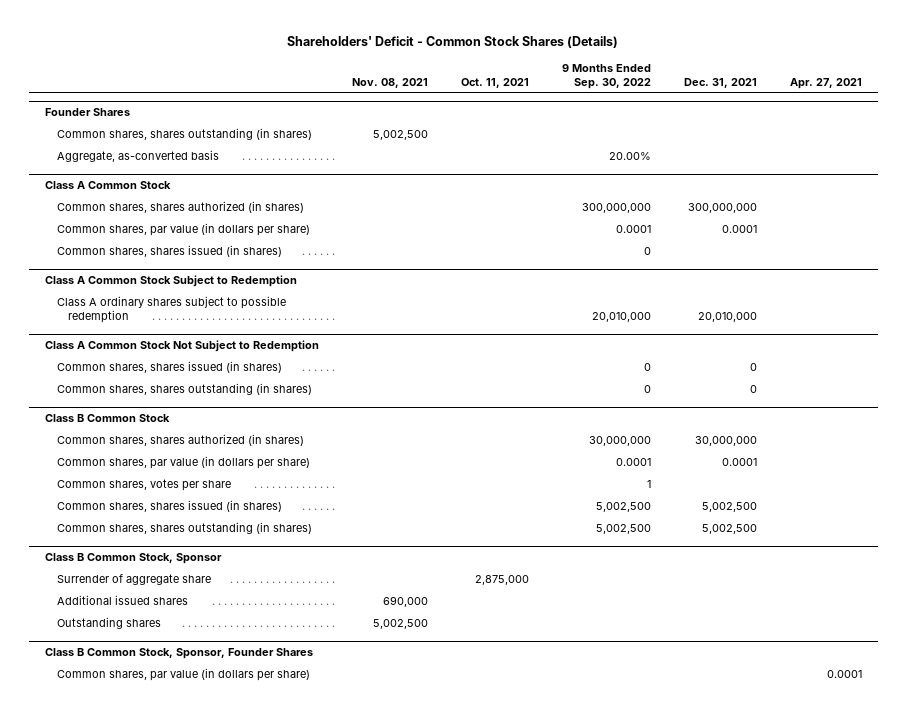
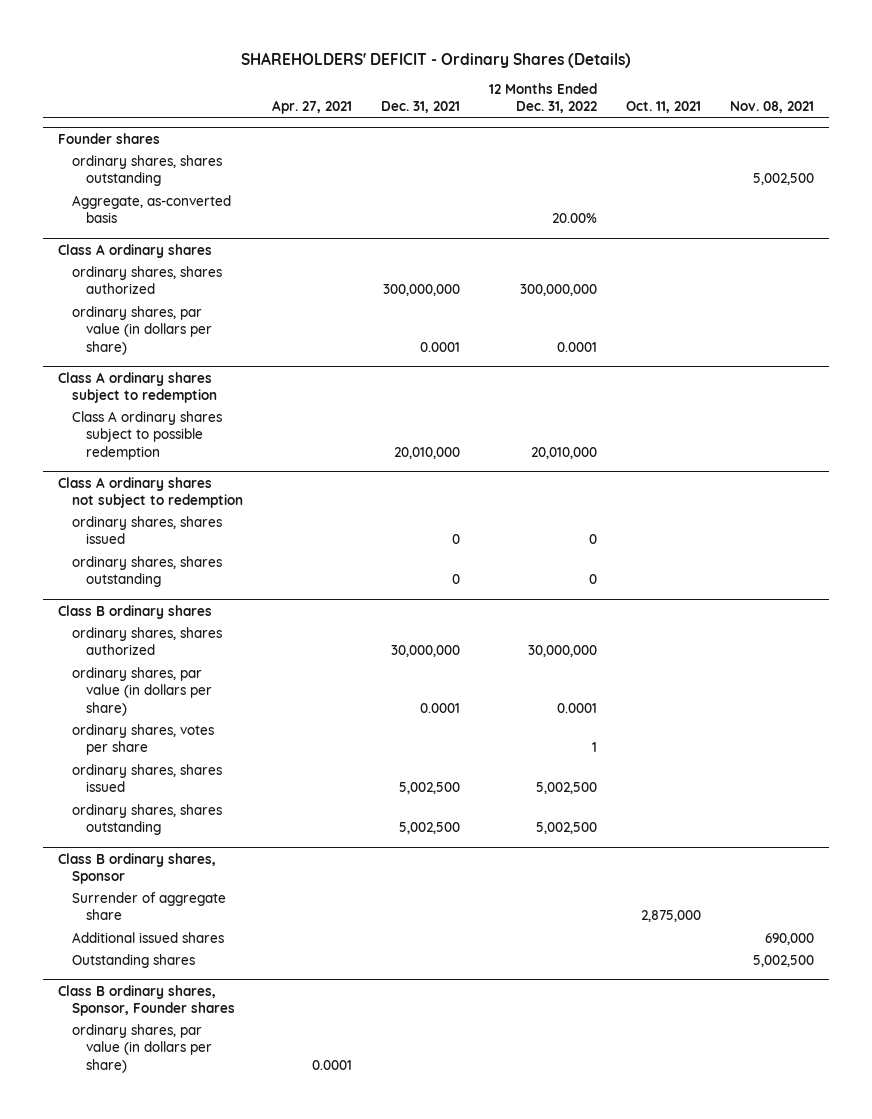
[287,35,619,48] Shareholders' Deficit - Common Stock Shares (Details) -> [240,51,631,68] SHAREHOLDERS' DEFICIT - Ordinary Shares (Details)
[561,63,651,89] 9 Months Ended Sep. 30, 2022 -> none
none -> [488,82,597,114] 12 Months Ended Dec. 31, 2022
[44,108,130,117] Founder Shares -> [57,132,160,144] Founder shares
[56,127,312,140] Common shares, shares outstanding (in shares) -> [71,154,222,187] ordinary shares, shares outstanding
[56,244,282,257] Common shares, shares issued (in shares) -> none
[44,181,171,190] Class A Common Stock -> [57,243,212,258] Class A ordinary shares
[56,200,304,213] Common shares, shares authorized (in shares) -> [71,265,222,295] ordinary shares, shares authorized
[56,222,310,236] Common shares, par value (in dollars per share) -> [71,305,212,355] ordinary shares, par value (in dollars per share)
[44,275,297,288] Class A Common Stock Subject to Redemption -> [57,371,217,403] Class A ordinary shares subject to redemption
[44,340,319,353] Class A Common Stock Not Subject to Redemption -> [57,476,243,508] Class A ordinary shares not subject to redemption
[56,360,282,373] Common shares, shares issued (in shares) -> [71,515,222,545] ordinary shares, shares issued
[56,382,312,395] Common shares, shares outstanding (in shares) -> [71,555,222,588] ordinary shares, shares outstanding
[44,414,170,423] Class B Common Stock -> [57,604,212,619] Class B ordinary shares
[56,433,304,446] Common shares, shares authorized (in shares) -> [71,626,222,656] ordinary shares, shares authorized
[56,455,310,469] Common shares, par value (in dollars per share) -> [71,666,212,716] ordinary shares, par value (in dollars per share)
[56,478,231,491] Common shares, votes per share -> [71,723,214,756] ordinary shares, votes per share
[56,499,282,512] Common shares, shares issued (in shares) -> [71,763,222,793] ordinary shares, shares issued
[56,521,312,534] Common shares, shares outstanding (in shares) -> [71,803,222,836] ordinary shares, shares outstanding
[44,553,222,565] Class B Common Stock, Sponsor -> [57,852,216,884] Class B ordinary shares, Sponsor
[44,648,313,660] Class B Common Stock, Sponsor, Founder Shares -> [57,984,235,1016] Class B ordinary shares, Sponsor, Founder shares
[56,667,310,681] Common shares, par value (in dollars per share) -> [71,1023,212,1073] ordinary shares, par value (in dollars per share)

